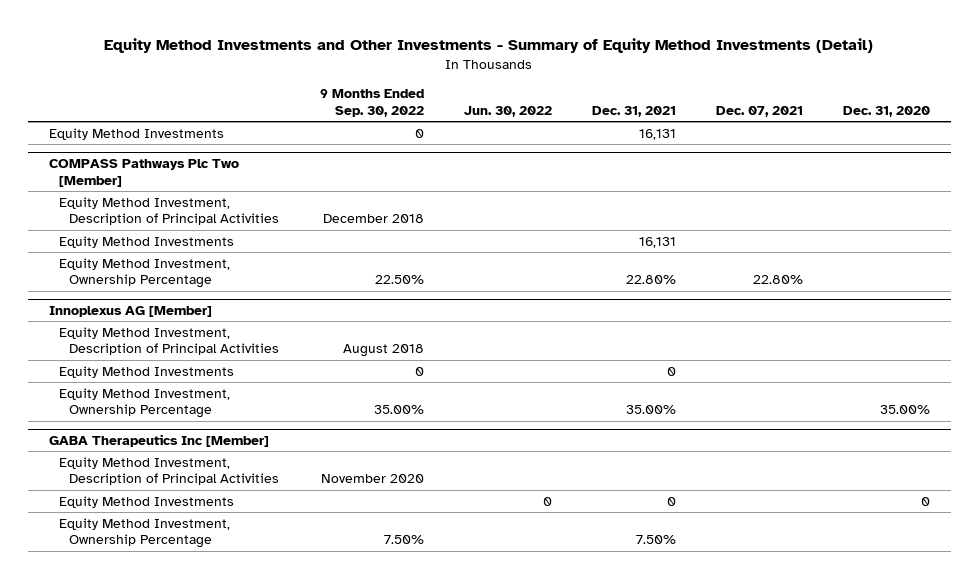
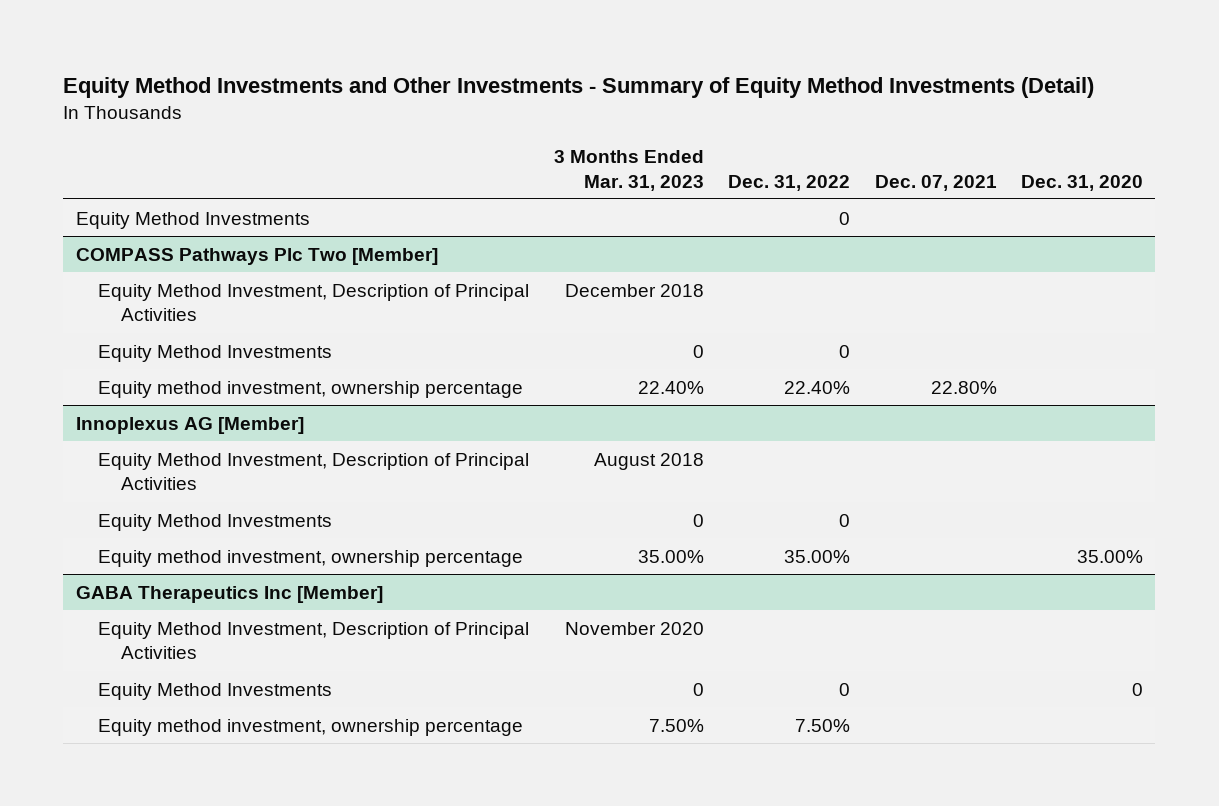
[319,89,424,117] 9 Months Ended Sep. 30, 2022 -> none
[463,105,552,117] Jun. 30, 2022 -> none
[592,105,677,117] Dec. 31, 2021 -> none
none -> [553,149,704,191] 3 Months Ended Mar. 31, 2023
none -> [728,174,851,191] Dec. 31, 2022
[59,257,231,289] Equity Method Investment, Ownership Percentage -> [98,380,524,398] Equity method investment, ownership percentage
[59,387,231,419] Equity Method Investment, Ownership Percentage -> [98,549,524,567] Equity method investment, ownership percentage
[59,517,231,549] Equity Method Investment, Ownership Percentage -> [98,718,524,736] Equity method investment, ownership percentage

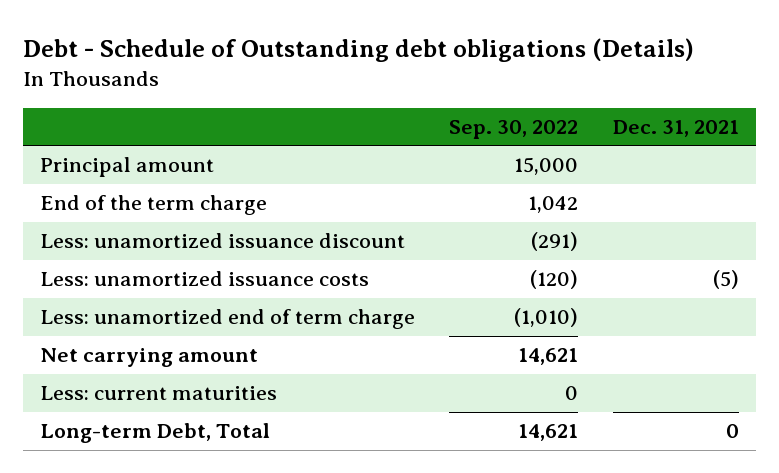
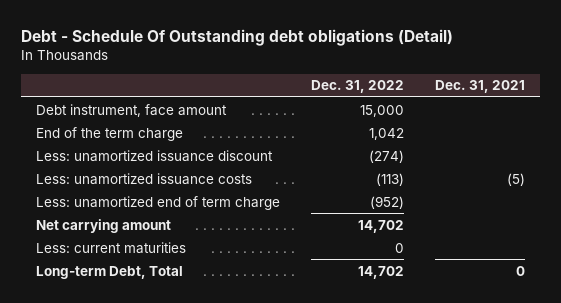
[22,37,694,62] Debt - Schedule of Outstanding debt obligations (Details) -> [20,28,453,46] Debt - Schedule Of Outstanding debt obligations (Detail)
[449,120,579,140] Sep. 30, 2022 -> none
none -> [310,80,404,94] Dec. 31, 2022
[40,157,215,178] Principal amount -> [36,103,228,117] Debt instrument, face amount

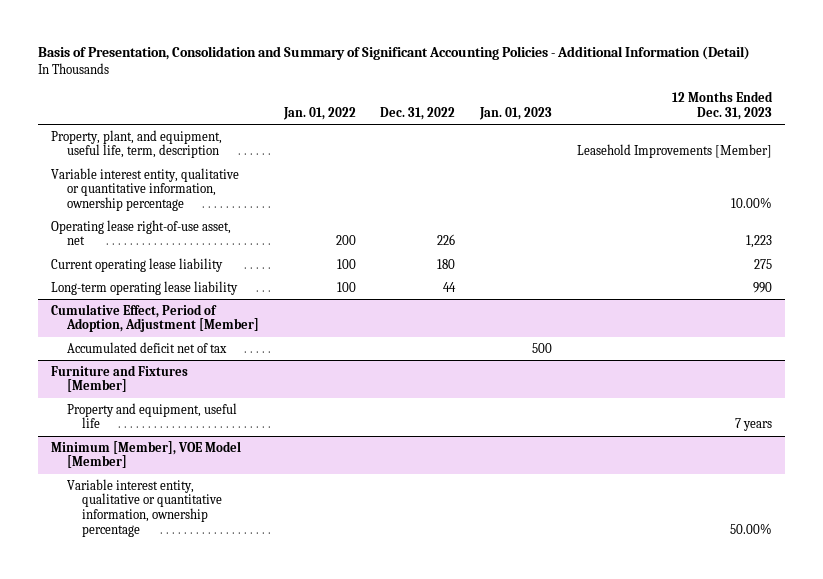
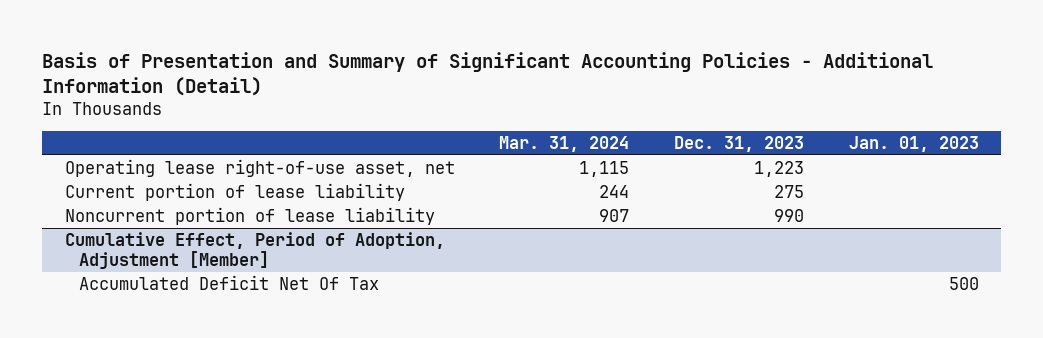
[38,46,751,61] Basis of Presentation, Consolidation and Summary of Significant Accounting Policies - Additional Information (Detail) -> [42,51,934,96] Basis of Presentation and Summary of Significant Accounting Policies - Additional Information (Detail)
[282,106,356,120] Jan. 01, 2022 -> none
[380,106,456,120] Dec. 31, 2022 -> none
[672,91,774,120] 12 Months Ended Dec. 31, 2023 -> none
none -> [499,135,630,152] Mar. 31, 2024
none -> [674,135,805,152] Dec. 31, 2023
[50,129,222,159] Property, plant, and equipment, useful life, term, description -> none
[50,167,239,212] Variable interest entity, qualitative or quantitative information, ownership percentage -> none
[50,257,223,272] Current operating lease liability -> [64,182,405,201] Current portion of lease liability
[50,280,238,295] Long-term operating lease liability -> [64,206,435,225] Noncurrent portion of lease liability
[50,364,188,393] Furniture and Fixtures [Member] -> none
[66,402,237,429] Property and equipment, useful life -> none
[50,440,241,469] Minimum [Member], VOE Model [Member] -> none
[66,478,223,537] Variable interest entity, qualitative or quantitative information, ownership percentage -> none
[66,341,227,353] Accumulated deficit net of tax -> [78,274,379,290] Accumulated Deficit Net Of Tax

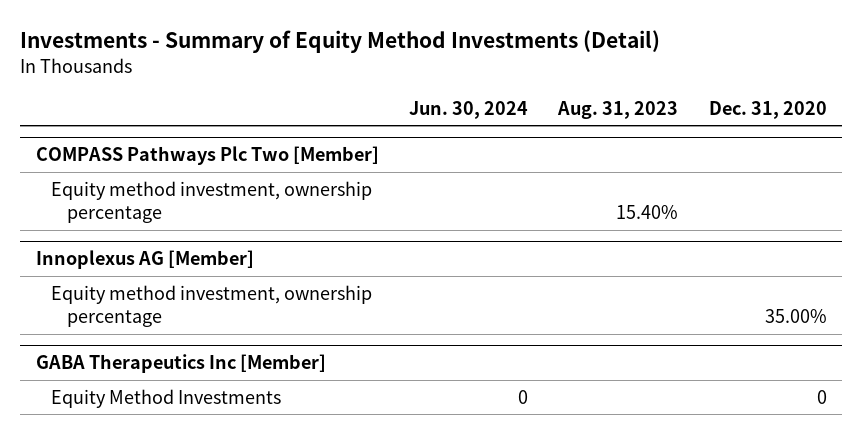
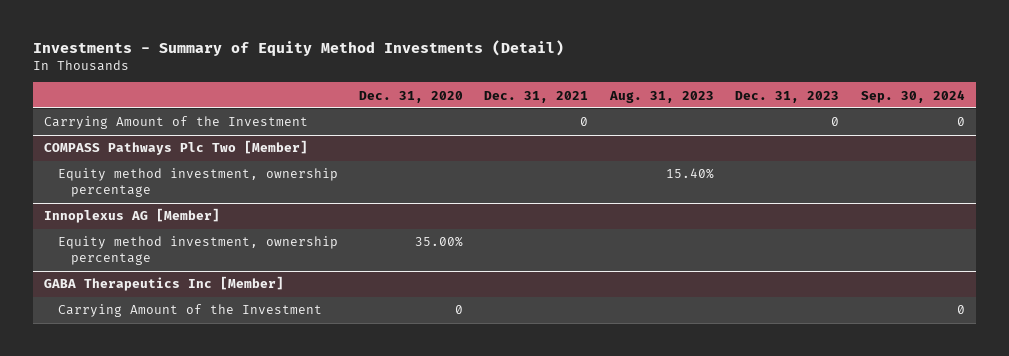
[408,100,528,119] Jun. 30, 2024 -> none
none -> [484,90,589,103] Dec. 31, 2021
none -> [735,90,840,103] Dec. 31, 2023
none -> [860,89,965,103] Sep. 30, 2024
none -> [43,116,308,130] Carrying Amount of the Investment
[51,388,282,408] Equity Method Investments -> [57,304,322,318] Carrying Amount of the Investment

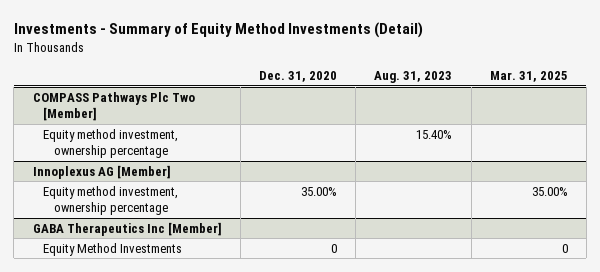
[484,90,589,103] Dec. 31, 2021 -> none
[735,90,840,103] Dec. 31, 2023 -> none
[860,89,965,103] Sep. 30, 2024 -> none
none -> [489,71,568,83] Mar. 31, 2025
[43,116,308,130] Carrying Amount of the Investment -> none
[57,304,322,318] Carrying Amount of the Investment -> [43,242,183,256] Equity Method Investments

